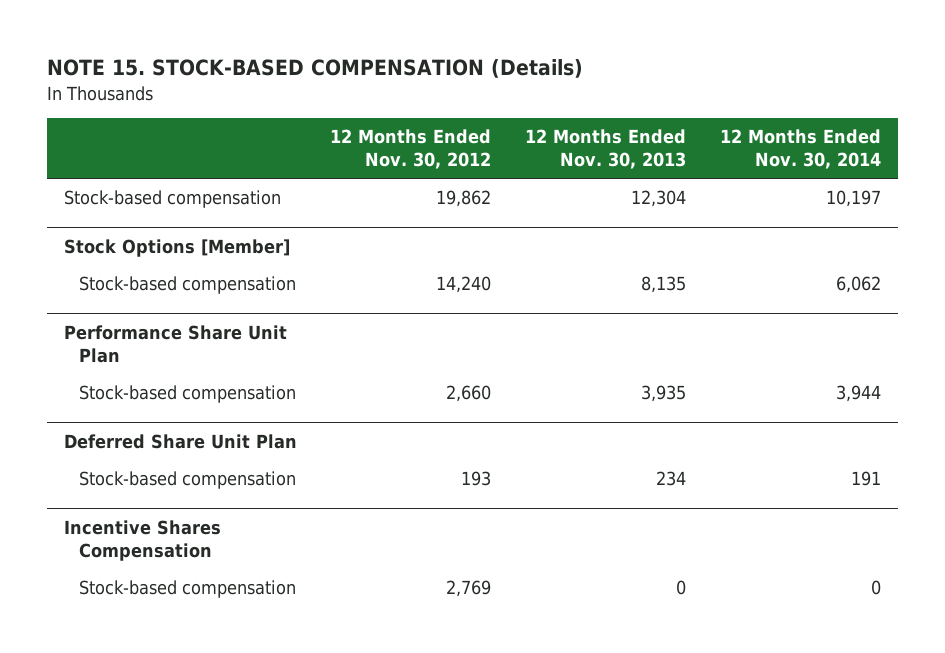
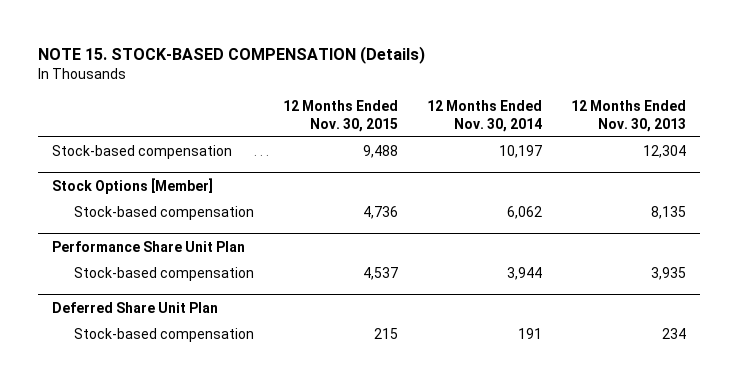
[330,128,492,170] 12 Months Ended Nov. 30, 2012 -> none
none -> [283,99,399,132] 12 Months Ended Nov. 30, 2015
[63,519,221,562] Incentive Shares Compensation -> none
[78,580,296,599] Stock-based compensation -> none

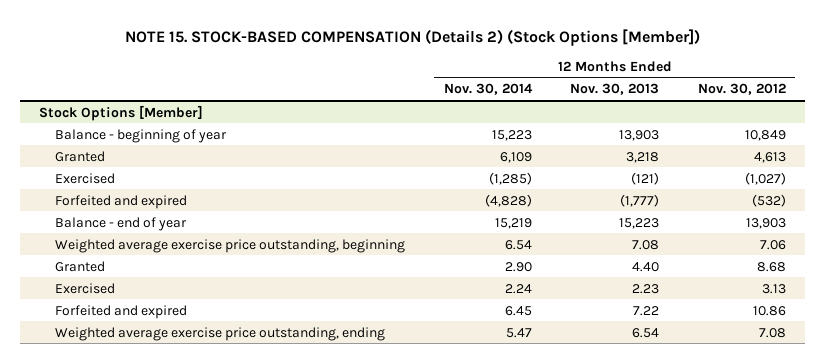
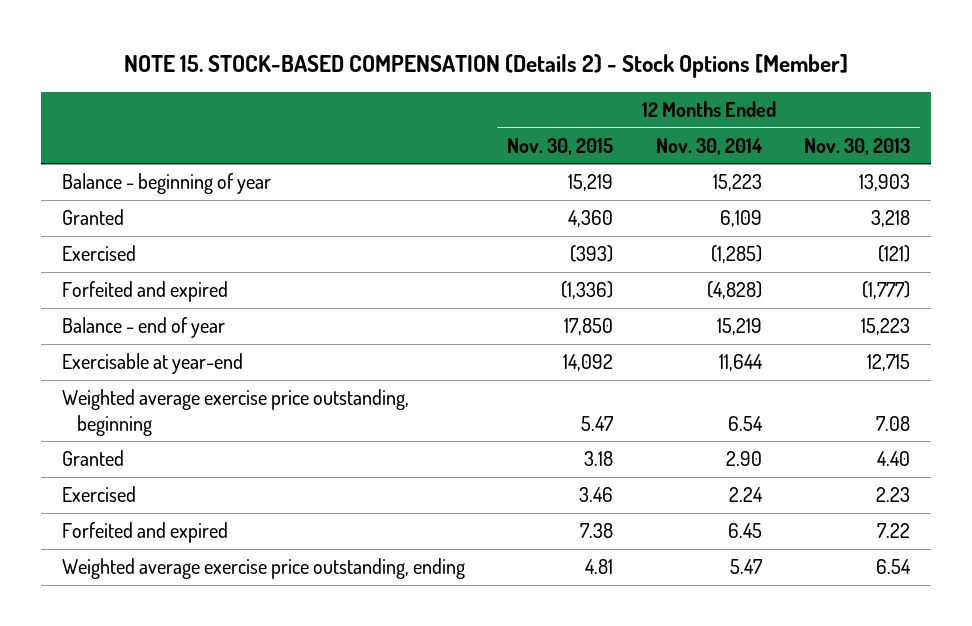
[124,28,700,46] NOTE 15. STOCK-BASED COMPENSATION (Details 2) (Stock Options [Member]) -> [123,53,848,78] NOTE 15. STOCK-BASED COMPENSATION (Details 2) - Stock Options [Member]
[697,83,786,96] Nov. 30, 2012 -> none
none -> [507,137,614,155] Nov. 30, 2015
[39,104,204,121] Stock Options [Member] -> none
none -> [62,353,244,375] Exercisable at year-end

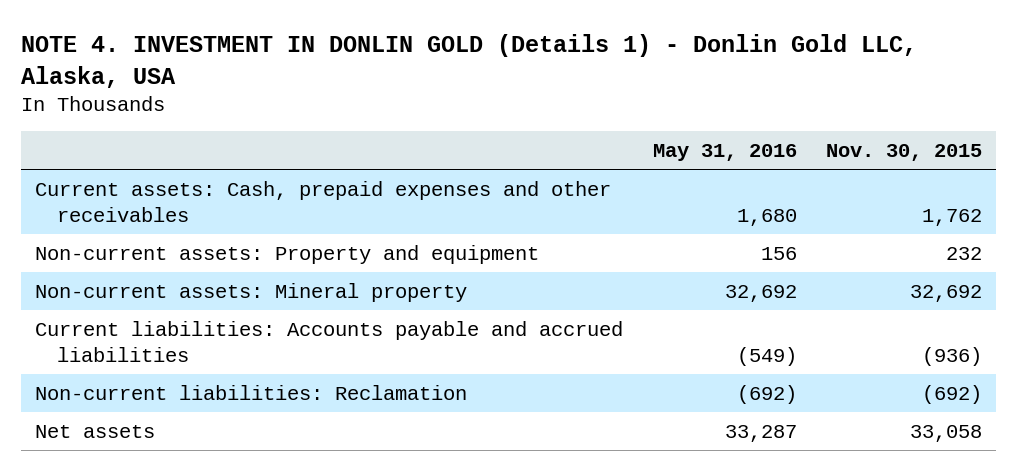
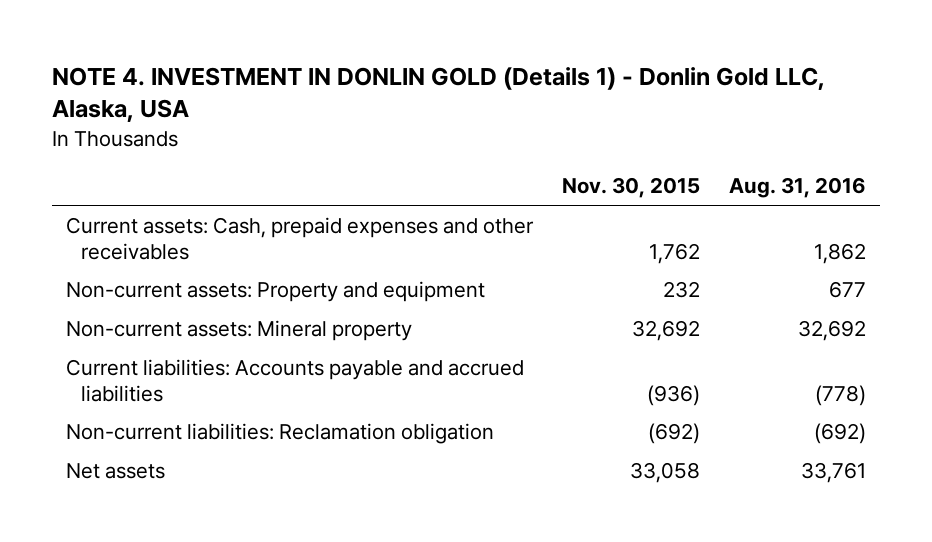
[652,143,797,161] May 31, 2016 -> none
none -> [728,177,866,199] Aug. 31, 2016
[35,384,468,400] Non-current liabilities: Reclamation -> [66,422,495,444] Non-current liabilities: Reclamation obligation

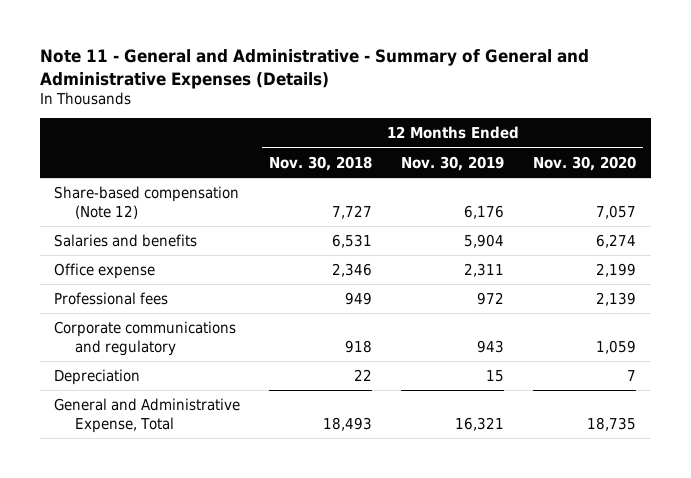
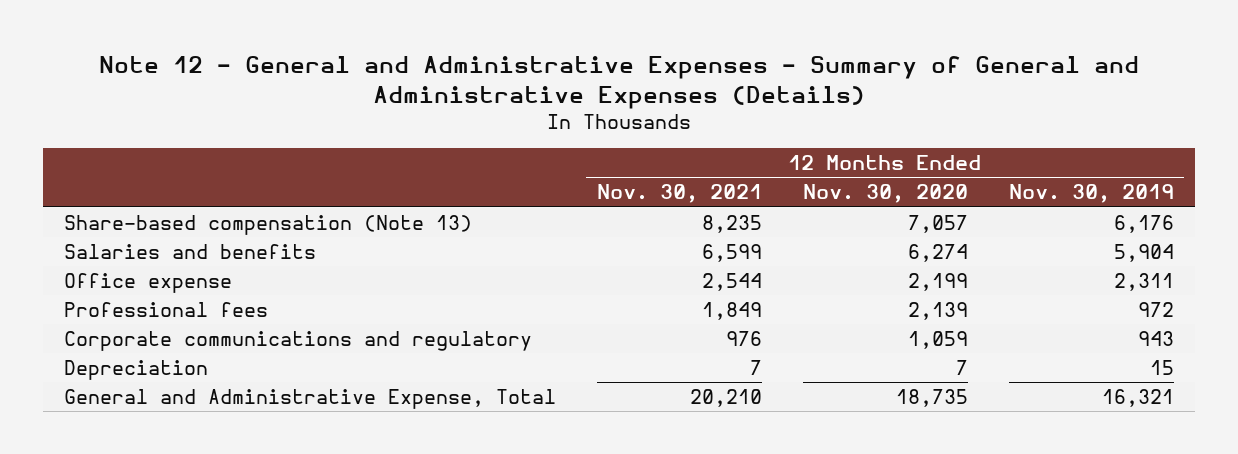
[39,49,589,89] Note 11 - General and Administrative - Summary of General and Administrative Expenses (Details) -> [98,55,1139,109] Note 12 - General and Administrative Expenses - Summary of General and Administrative Expenses (Details)
[269,155,373,171] Nov. 30, 2018 -> none
none -> [596,184,762,204] Nov. 30, 2021
[54,185,240,219] Share-based compensation (Note 12) -> [63,214,472,235] Share-based compensation (Note 13)

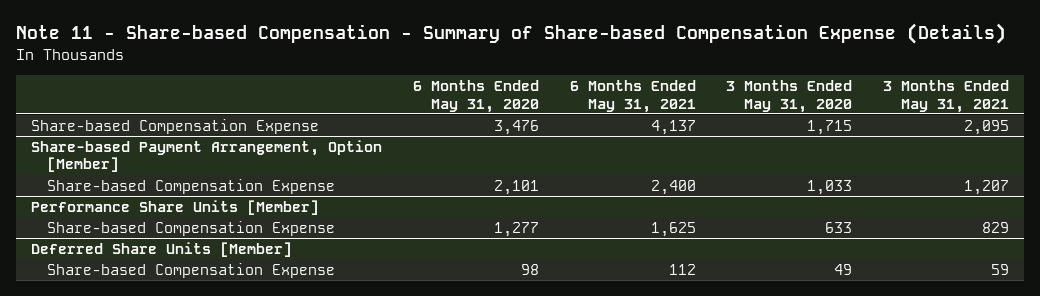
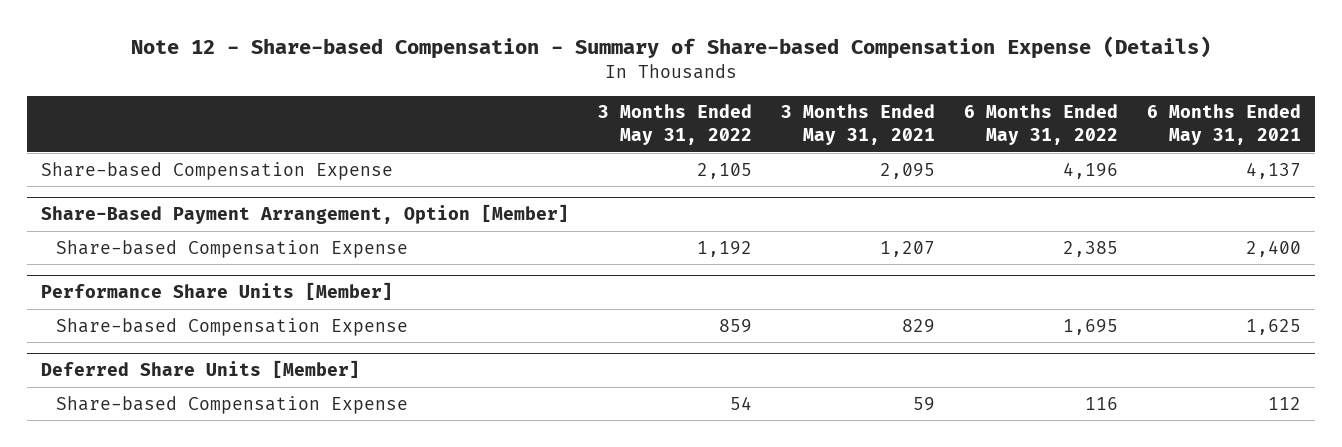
[15,23,1006,45] Note 11 - Share-based Compensation - Summary of Share-based Compensation Expense (Details) -> [131,36,1212,60] Note 12 - Share-based Compensation - Summary of Share-based Compensation Expense (Details)
[412,80,539,113] 6 Months Ended May 31, 2020 -> none
[726,80,853,113] 3 Months Ended May 31, 2020 -> none
none -> [598,104,753,146] 3 Months Ended May 31, 2022
none -> [963,104,1118,146] 6 Months Ended May 31, 2022
[31,139,383,173] Share-based Payment Arrangement, Option [Member] -> [41,204,570,225] Share-Based Payment Arrangement, Option [Member]

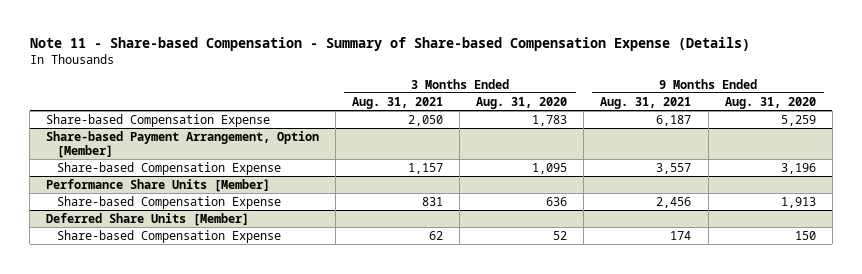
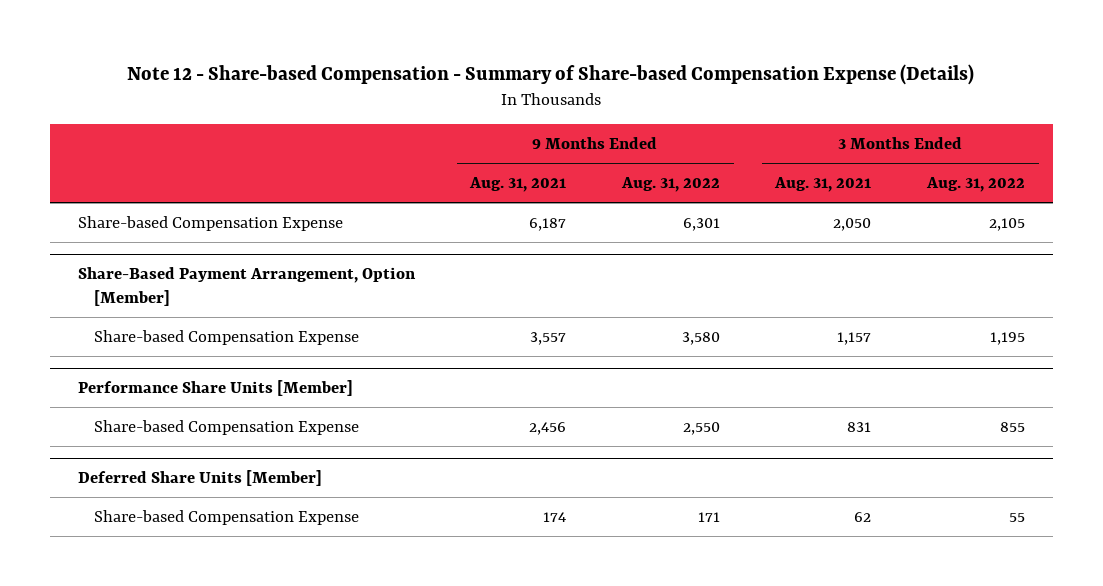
[29,37,750,52] Note 11 - Share-based Compensation - Summary of Share-based Compensation Expense (Details) -> [127,63,975,85] Note 12 - Share-based Compensation - Summary of Share-based Compensation Expense (Details)
[476,96,568,109] Aug. 31, 2020 -> none
[724,96,816,109] Aug. 31, 2020 -> none
none -> [620,177,720,193] Aug. 31, 2022
none -> [925,177,1025,193] Aug. 31, 2022
[46,130,320,158] Share-based Payment Arrangement, Option [Member] -> [78,266,417,307] Share-Based Payment Arrangement, Option [Member]

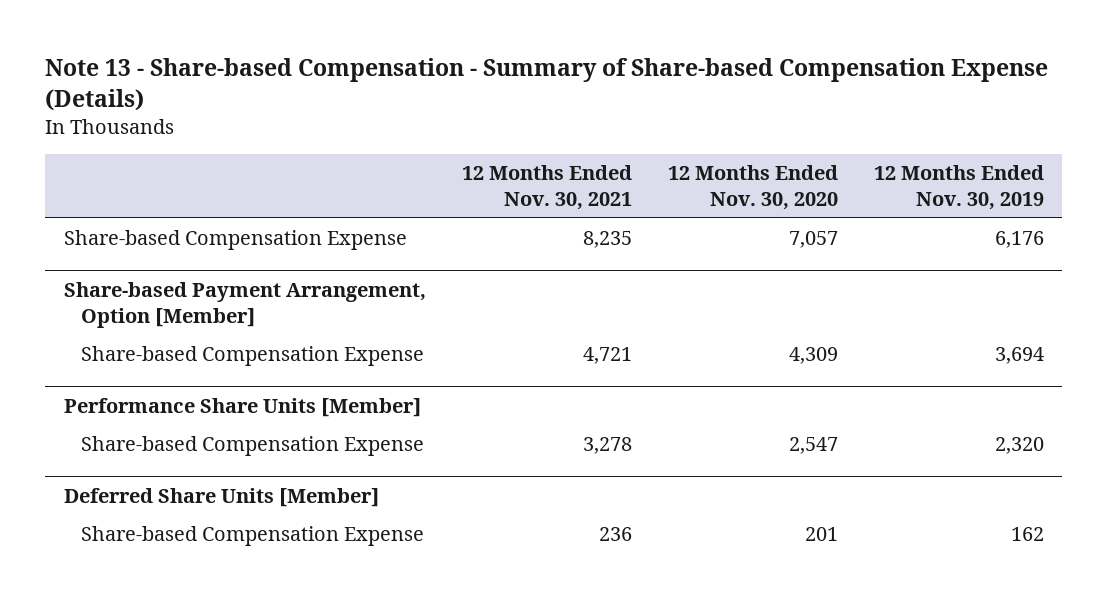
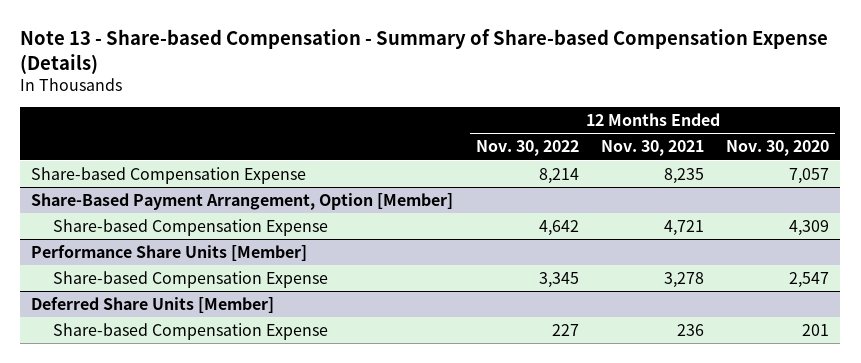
[873,165,1044,210] 12 Months Ended Nov. 30, 2019 -> none
none -> [475,140,579,157] Nov. 30, 2022
[63,282,426,328] Share-based Payment Arrangement, Option [Member] -> [31,193,454,211] Share-Based Payment Arrangement, Option [Member]

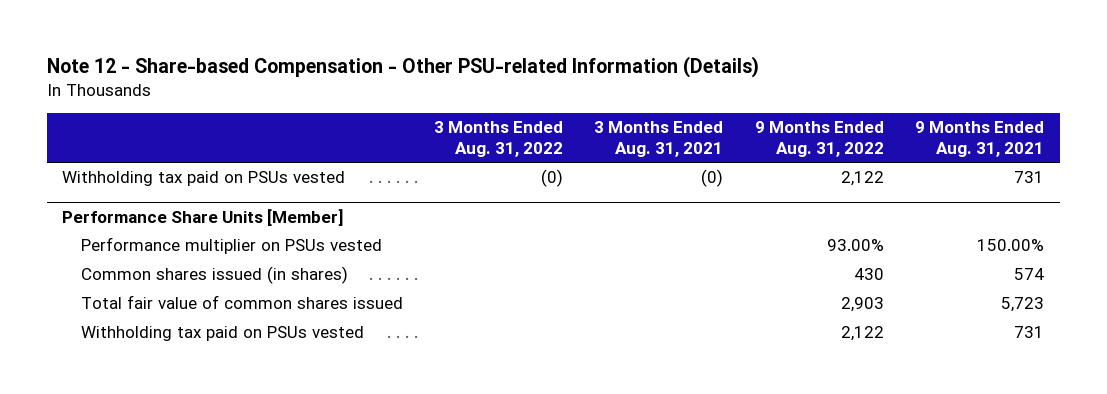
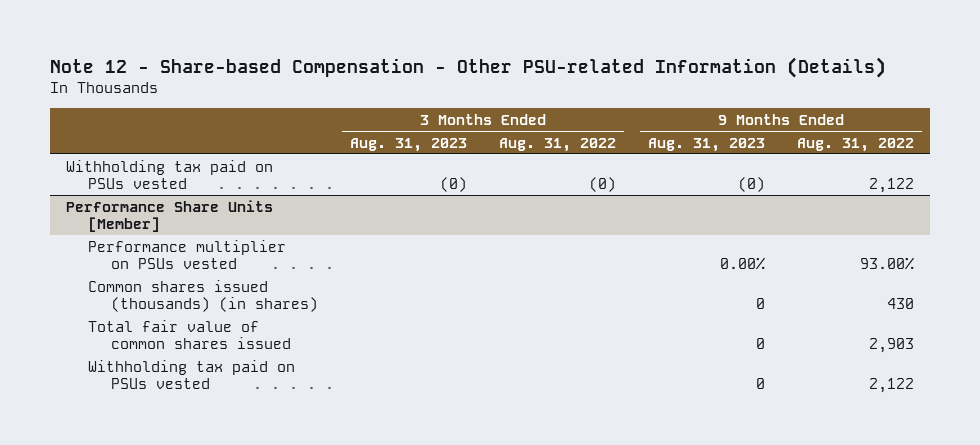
[594,120,724,158] 3 Months Ended Aug. 31, 2021 -> none
[915,120,1045,158] 9 Months Ended Aug. 31, 2021 -> none
none -> [350,137,468,152] Aug. 31, 2023
none -> [648,137,766,152] Aug. 31, 2023
[80,266,348,285] Common shares issued (in shares) -> [88,279,319,313] Common shares issued (thousands) (in shares)

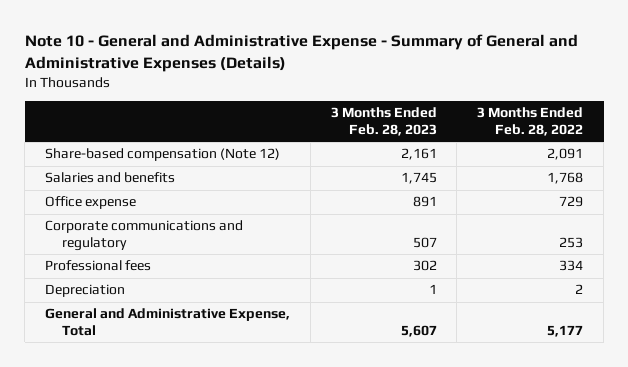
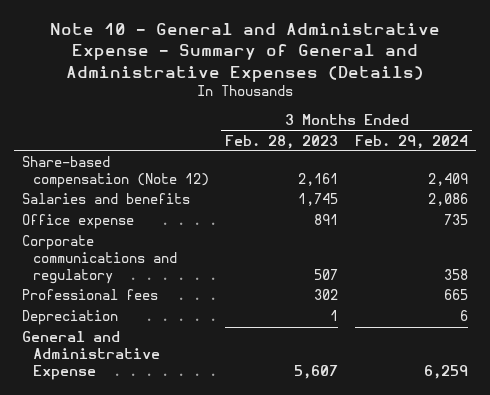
[477,107,584,136] 3 Months Ended Feb. 28, 2022 -> none
none -> [354,134,468,149] Feb. 29, 2024
[44,308,290,336] General and Administrative Expense, Total -> [22,331,160,381] General and Administrative Expense

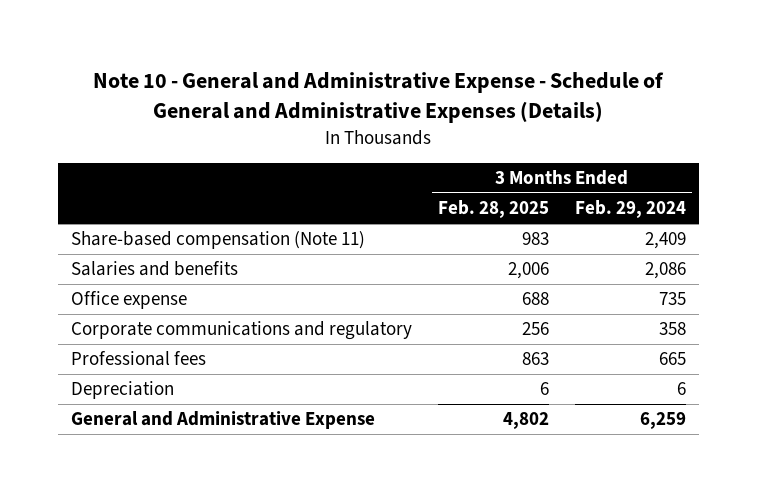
[49,23,440,82] Note 10 - General and Administrative Expense - Summary of General and Administrative Expenses (Details) -> [93,72,665,123] Note 10 - General and Administrative Expense - Schedule of General and Administrative Expenses (Details)
[225,134,339,149] Feb. 28, 2023 -> none
none -> [437,200,549,219] Feb. 28, 2025
[22,156,209,189] Share-based compensation (Note 12) -> [71,231,366,250] Share-based compensation (Note 11)

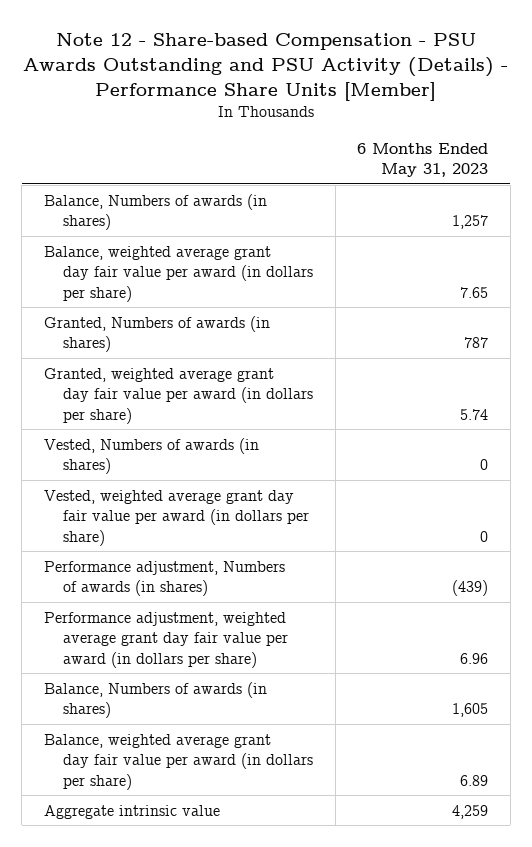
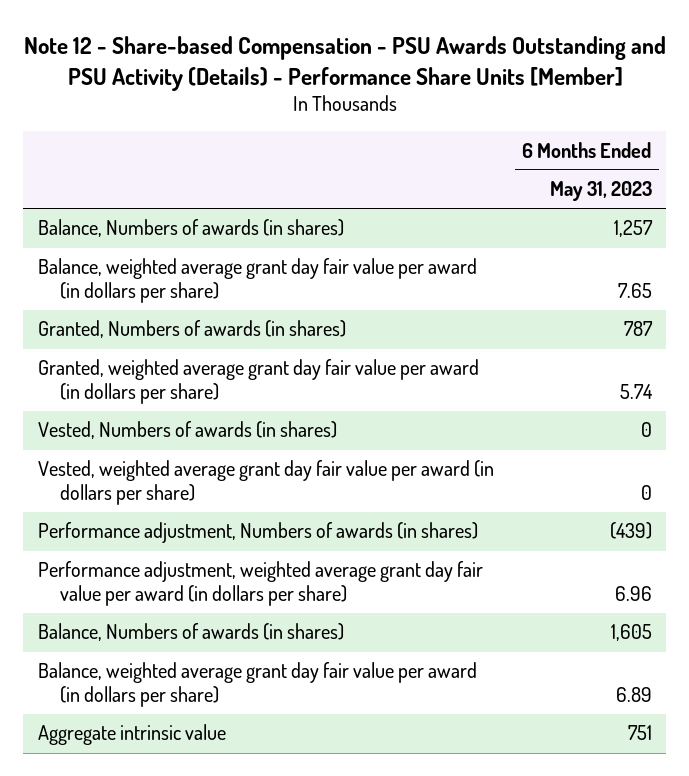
[452,804,489,819] 4,259 -> [627,725,652,741] 751

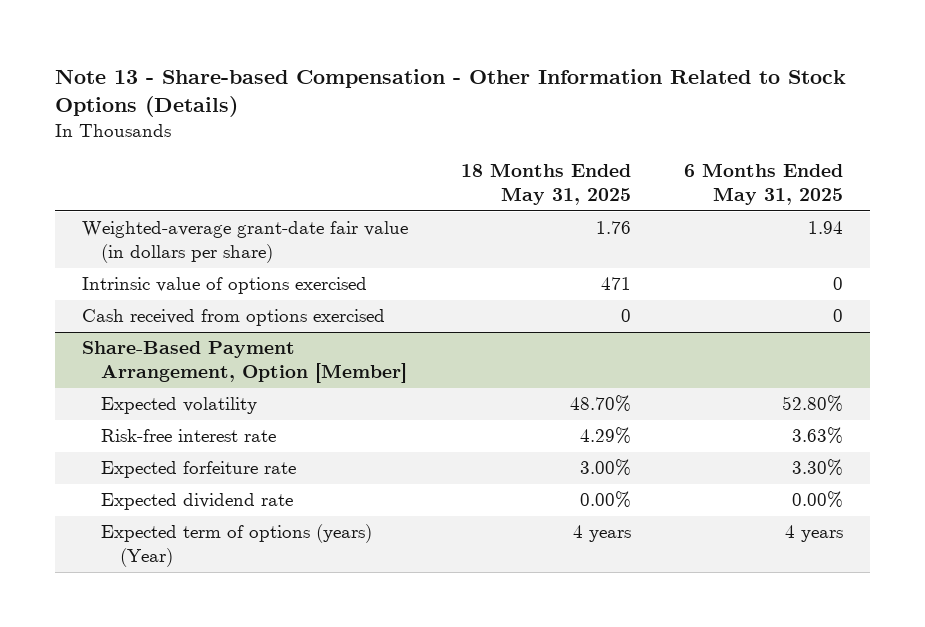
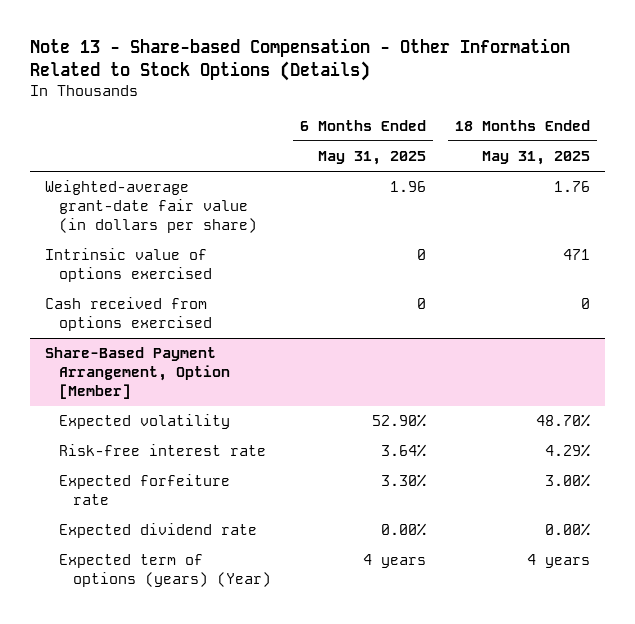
[808,221,844,235] 1.94 -> [390,181,427,193] 1.96
[782,395,844,413] 52.80% -> [372,414,427,428] 52.90%
[792,427,844,445] 3.63% -> [381,444,427,458] 3.64%

